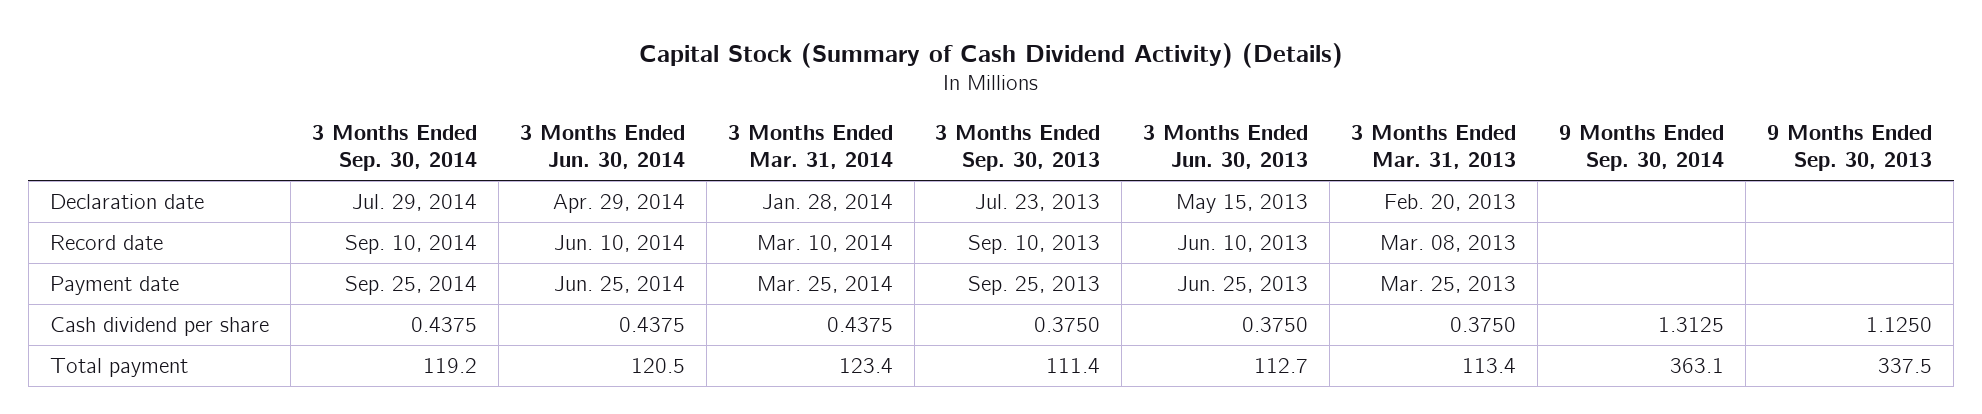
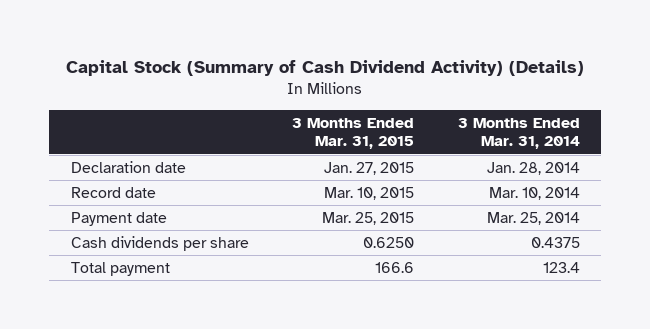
[311,124,477,171] 3 Months Ended Sep. 30, 2014 -> none
[519,124,685,169] 3 Months Ended Jun. 30, 2014 -> none
[935,124,1101,171] 3 Months Ended Sep. 30, 2013 -> none
[1143,124,1309,169] 3 Months Ended Jun. 30, 2013 -> none
[1351,124,1517,169] 3 Months Ended Mar. 31, 2013 -> none
[1559,124,1725,171] 9 Months Ended Sep. 30, 2014 -> none
[1767,124,1933,171] 9 Months Ended Sep. 30, 2013 -> none
none -> [292,118,415,150] 3 Months Ended Mar. 31, 2015
[49,316,269,336] Cash dividend per share -> [70,235,249,251] Cash dividends per share

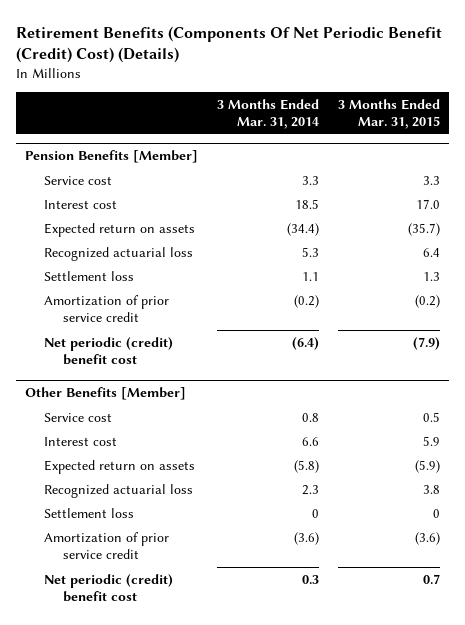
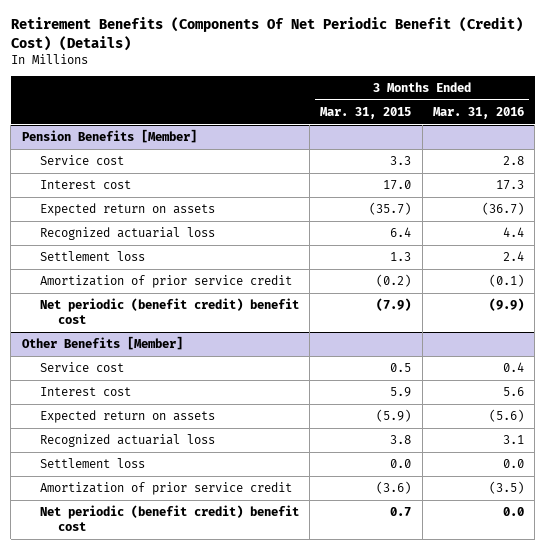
[216,99,319,130] 3 Months Ended Mar. 31, 2014 -> none
none -> [432,106,524,119] Mar. 31, 2016
[44,336,174,365] Net periodic (credit) benefit cost -> [39,298,299,324] Net periodic (benefit credit) benefit cost
[432,508,440,518] 0 -> [390,459,412,469] 0.0
[44,573,174,602] Net periodic (credit) benefit cost -> [39,505,299,531] Net periodic (benefit credit) benefit cost

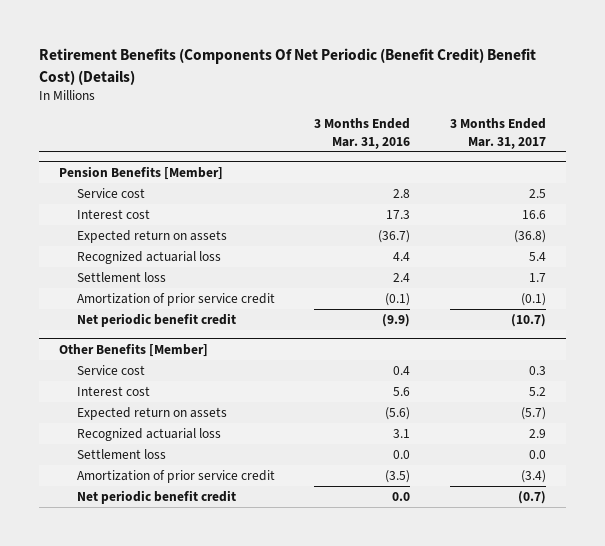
[10,17,523,51] Retirement Benefits (Components Of Net Periodic Benefit (Credit) Cost) (Details) -> [39,48,537,85] Retirement Benefits (Components Of Net Periodic (Benefit Credit) Benefit Cost) (Details)
[320,106,412,119] Mar. 31, 2015 -> none
none -> [449,118,546,149] 3 Months Ended Mar. 31, 2017
[39,298,299,324] Net periodic (benefit credit) benefit cost -> [76,313,236,328] Net periodic benefit credit
[39,505,299,531] Net periodic (benefit credit) benefit cost -> [76,490,236,505] Net periodic benefit credit

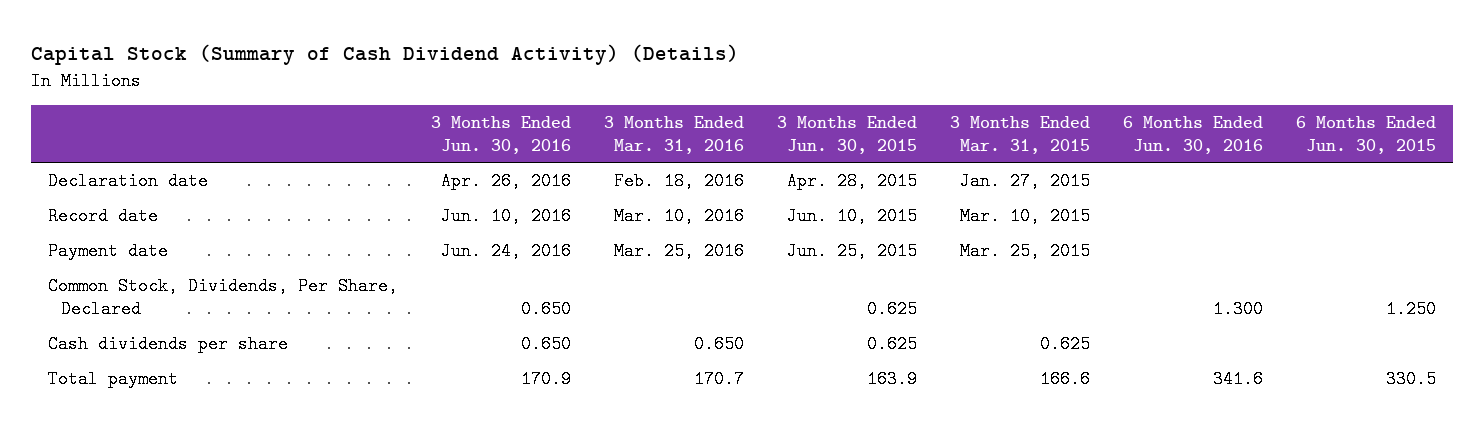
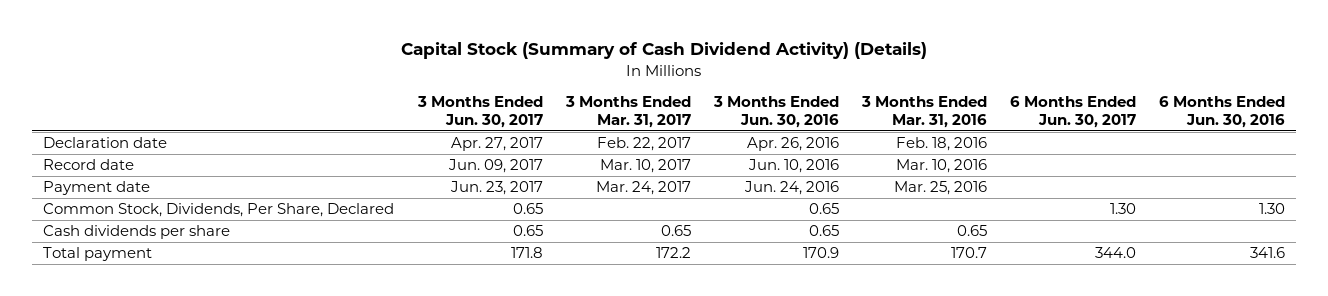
[777,115,918,154] 3 Months Ended Jun. 30, 2015 -> none
[950,115,1091,154] 3 Months Ended Mar. 31, 2015 -> none
[1296,115,1437,154] 6 Months Ended Jun. 30, 2015 -> none
none -> [416,95,543,129] 3 Months Ended Jun. 30, 2017
none -> [564,95,691,129] 3 Months Ended Mar. 31, 2017
none -> [1009,95,1136,129] 6 Months Ended Jun. 30, 2017
[520,300,571,319] 0.650 -> [808,203,839,215] 0.65
[1213,300,1264,319] 1.300 -> [1258,203,1285,215] 1.30
[520,335,571,354] 0.650 -> [808,225,839,237] 0.65
[693,335,744,354] 0.650 -> [956,225,987,237] 0.65

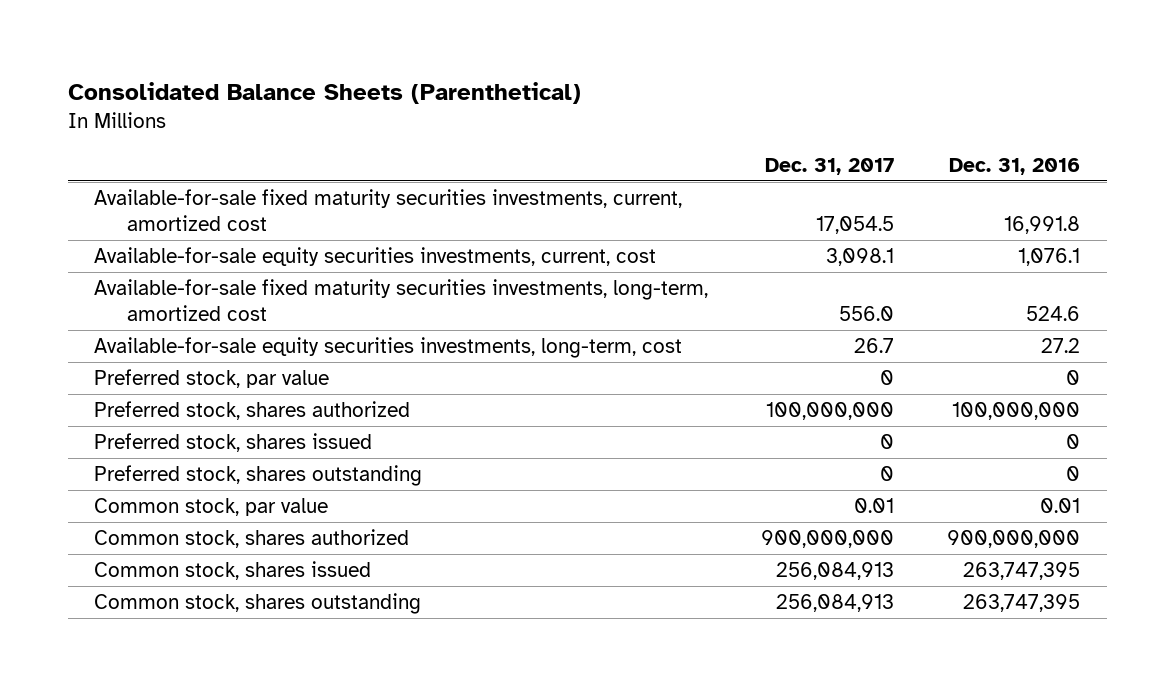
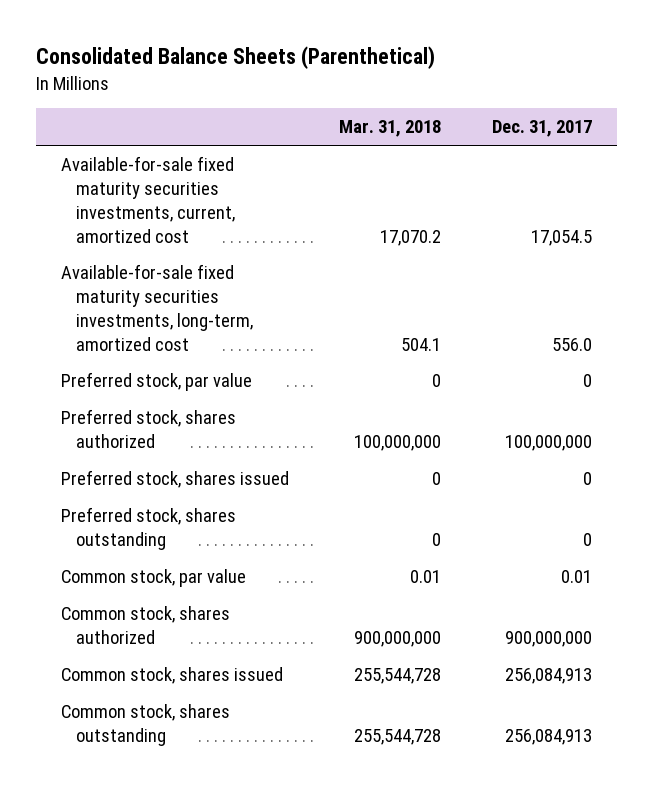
[949,158,1081,176] Dec. 31, 2016 -> none
none -> [339,120,442,138] Mar. 31, 2018
[94,246,657,266] Available-for-sale equity securities investments, current, cost -> none
[94,336,683,358] Available-for-sale equity securities investments, long-term, cost -> none

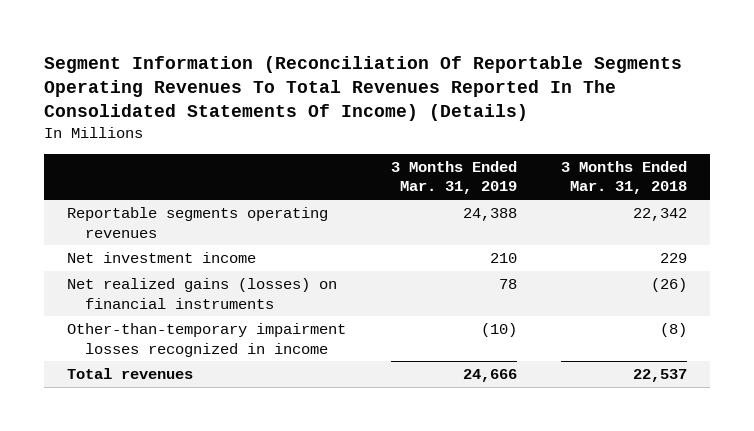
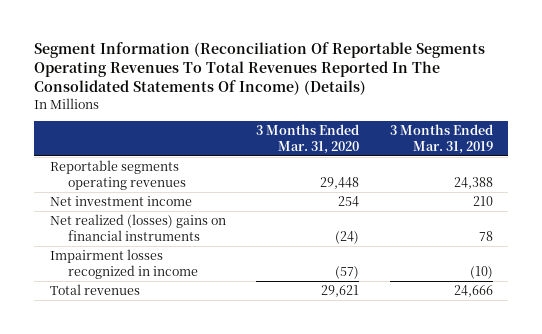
[561,160,688,195] 3 Months Ended Mar. 31, 2018 -> none
none -> [256,124,360,154] 3 Months Ended Mar. 31, 2020
[66,278,337,309] Net realized gains (losses) on financial instruments -> [49,214,226,241] Net realized (losses) gains on financial instruments
[66,323,346,357] Other-than-temporary impairment losses recognized in income -> [49,249,198,279] Impairment losses recognized in income

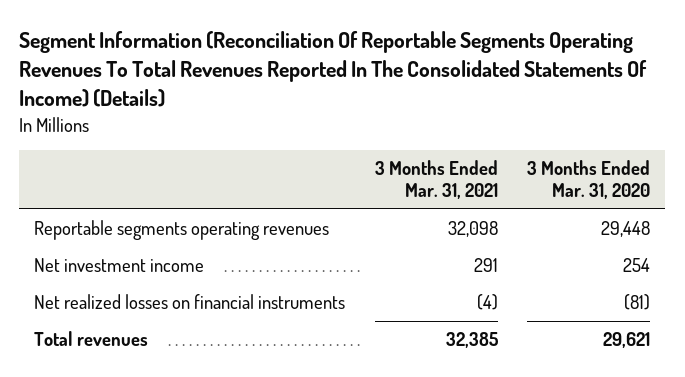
[389,124,493,154] 3 Months Ended Mar. 31, 2019 -> none
none -> [374,160,498,200] 3 Months Ended Mar. 31, 2021
[49,249,198,279] Impairment losses recognized in income -> none
[49,214,226,241] Net realized (losses) gains on financial instruments -> [34,294,346,310] Net realized losses on financial instruments
[335,230,360,244] (24) -> [624,294,651,311] (81)

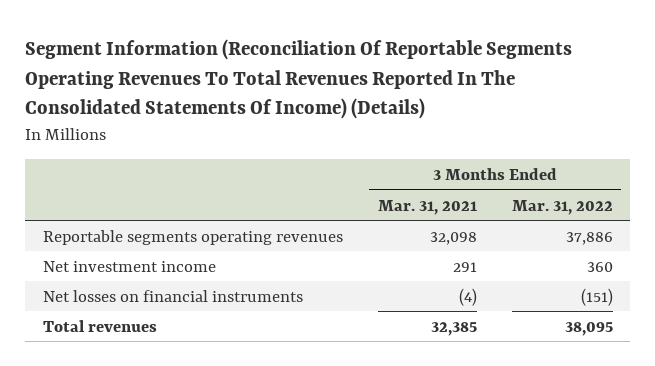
[527,160,651,200] 3 Months Ended Mar. 31, 2020 -> none
none -> [511,199,613,215] Mar. 31, 2022
[34,294,346,310] Net realized losses on financial instruments -> [42,289,303,302] Net losses on financial instruments

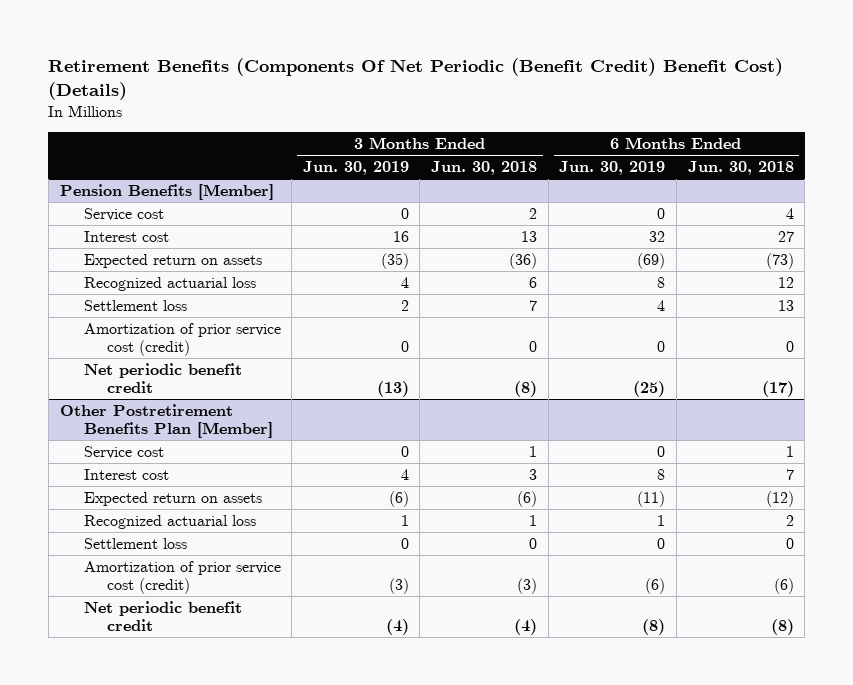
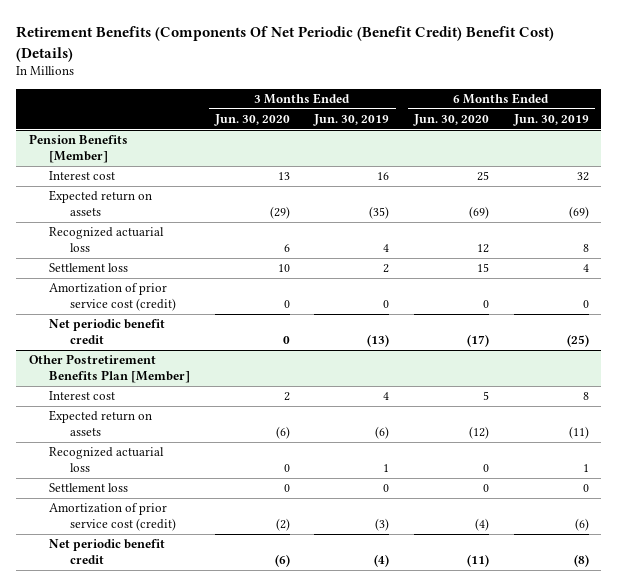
[431,161,538,176] Jun. 30, 2018 -> none
[687,161,794,176] Jun. 30, 2018 -> none
none -> [213,113,290,126] Jun. 30, 2020
none -> [412,113,489,126] Jun. 30, 2020
[83,207,164,221] Service cost -> none
[83,445,164,459] Service cost -> none

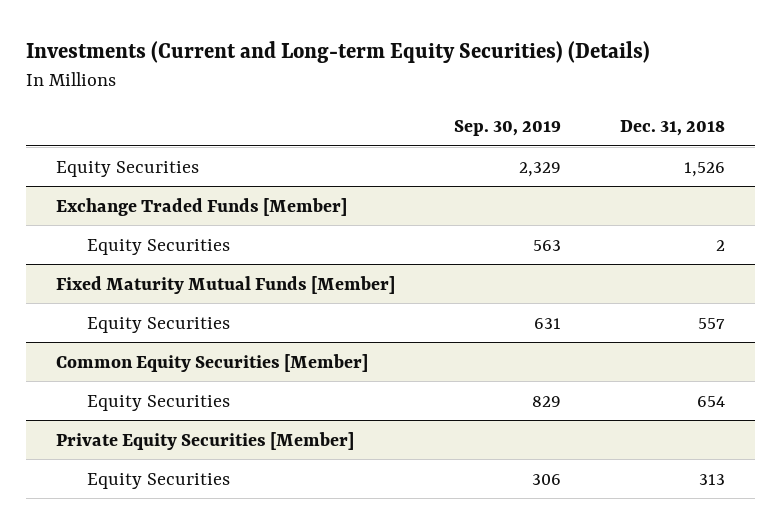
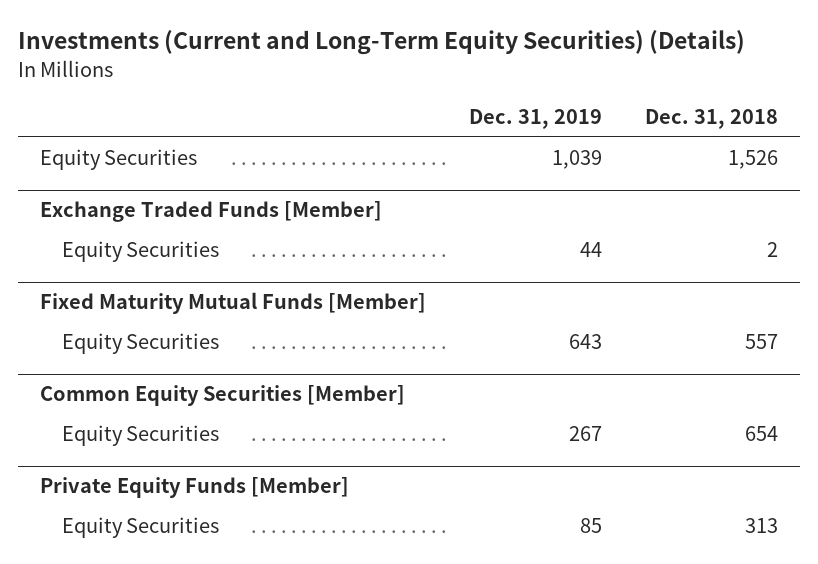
[26,41,651,64] Investments (Current and Long-term Equity Securities) (Details) -> [18,30,746,56] Investments (Current and Long-Term Equity Securities) (Details)
[453,120,561,137] Sep. 30, 2019 -> none
none -> [468,109,602,130] Dec. 31, 2019
[55,431,354,450] Private Equity Securities [Member] -> [39,477,349,499] Private Equity Funds [Member]

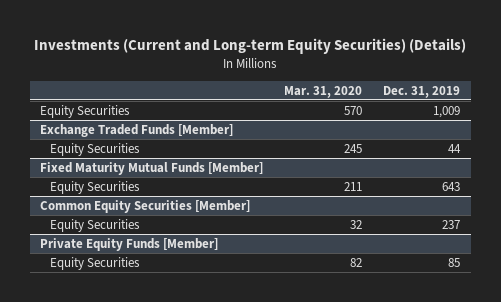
[18,30,746,56] Investments (Current and Long-Term Equity Securities) (Details) -> [34,38,467,55] Investments (Current and Long-term Equity Securities) (Details)
[644,109,778,130] Dec. 31, 2018 -> none
none -> [284,85,363,98] Mar. 31, 2020
[551,150,602,170] 1,039 -> [433,105,461,118] 1,009
[568,426,602,442] 267 -> [442,219,461,229] 237

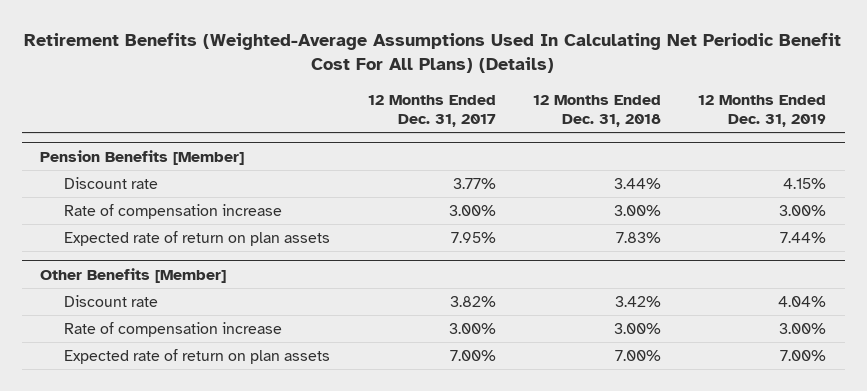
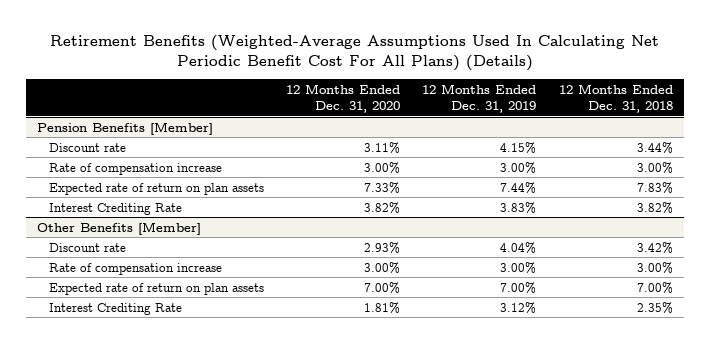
[367,94,496,127] 12 Months Ended Dec. 31, 2017 -> none
none -> [286,83,401,114] 12 Months Ended Dec. 31, 2020
none -> [49,202,183,215] Interest Crediting Rate
none -> [49,302,183,315] Interest Crediting Rate

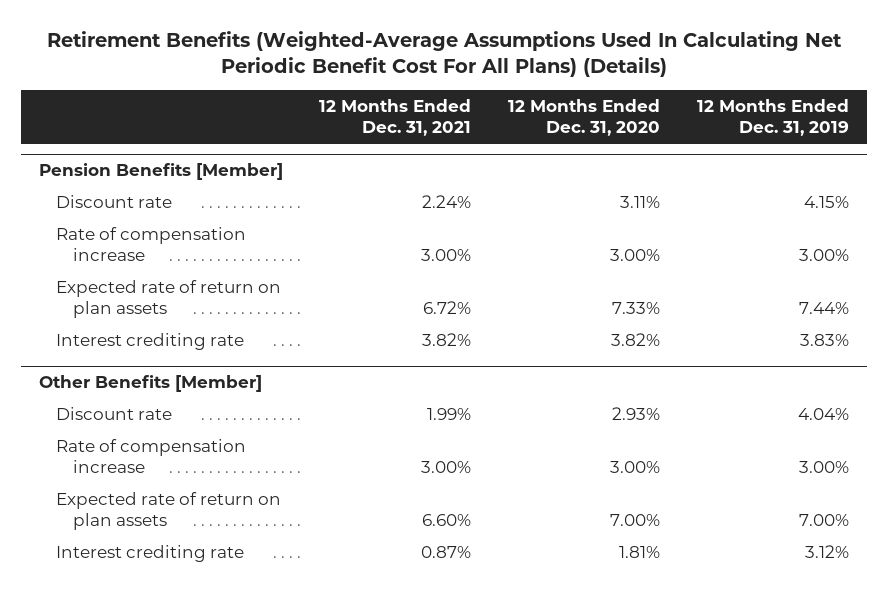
[558,83,673,114] 12 Months Ended Dec. 31, 2018 -> none
none -> [319,99,472,137] 12 Months Ended Dec. 31, 2021
[49,202,183,215] Interest Crediting Rate -> [56,333,245,351] Interest crediting rate
[49,302,183,315] Interest Crediting Rate -> [56,545,245,563] Interest crediting rate

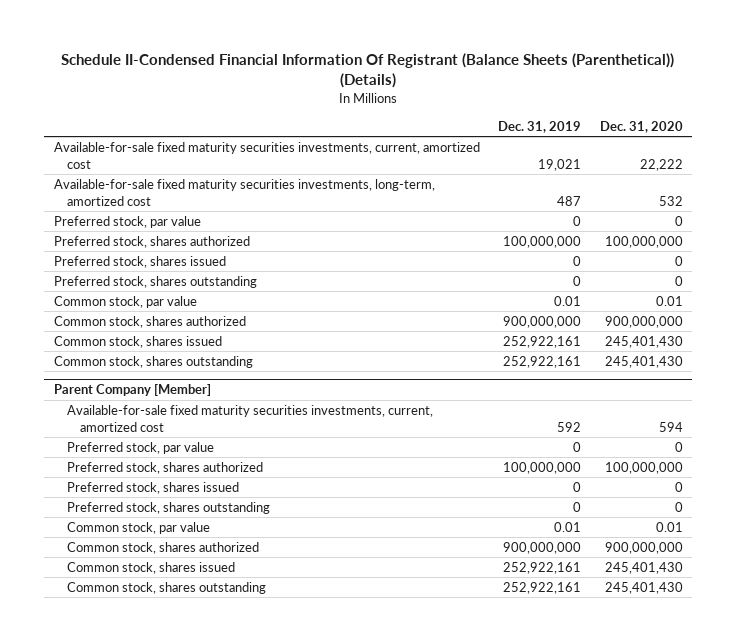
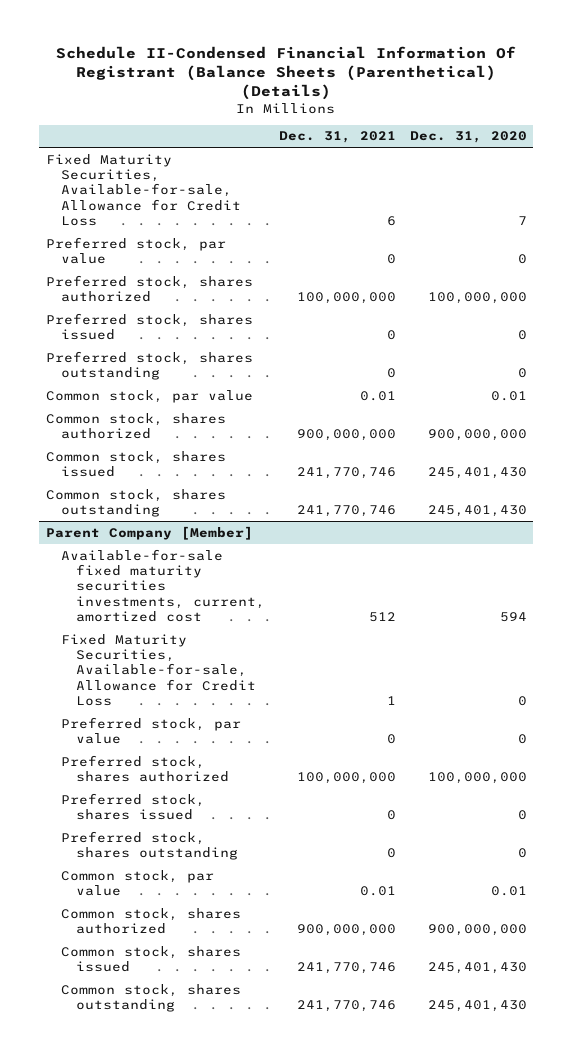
[61,52,675,89] Schedule II-Condensed Financial Information Of Registrant (Balance Sheets (Parenthetical)) (Details) -> [56,45,517,100] Schedule II-Condensed Financial Information Of Registrant (Balance Sheets (Parenthetical) (Details)
[498,120,582,133] Dec. 31, 2019 -> none
none -> [278,131,396,144] Dec. 31, 2021
[53,141,480,169] Available-for-sale fixed maturity securities investments, current, amortized cost -> none
[53,178,435,206] Available-for-sale fixed maturity securities investments, long-term, amortized cost -> none
none -> [45,153,241,226] Fixed Maturity Securities, Available-for-sale, Allowance for Credit Loss
none -> [60,633,257,706] Fixed Maturity Securities, Available-for-sale, Allowance for Credit Loss

